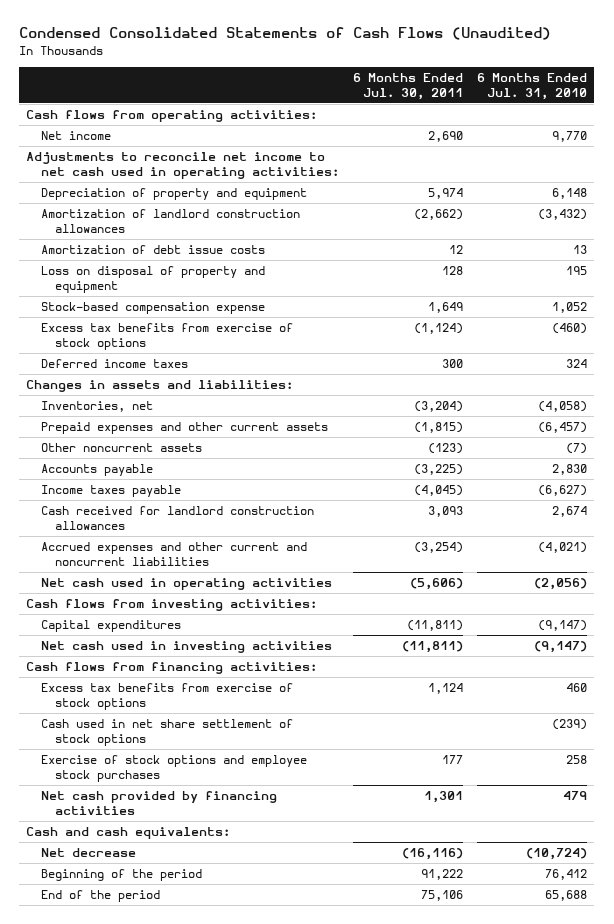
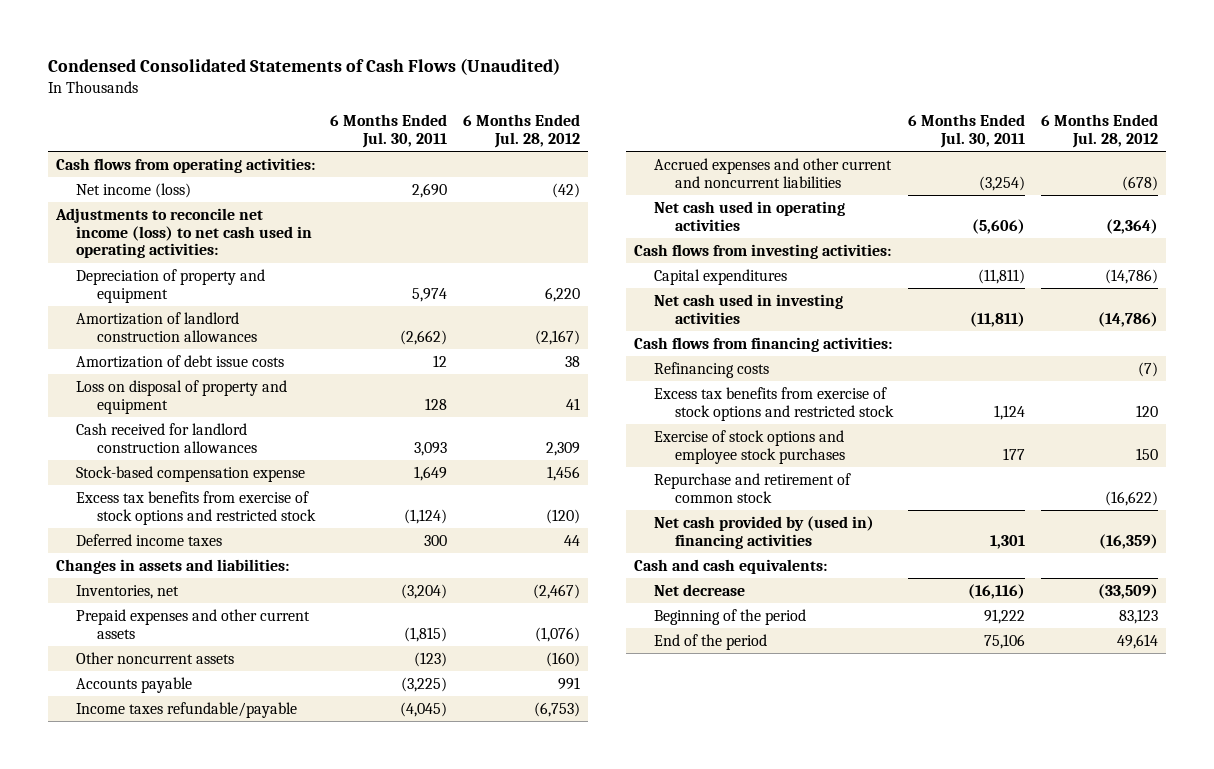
[477,72,588,101] 6 Months Ended Jul. 31, 2010 -> none
none -> [462,114,580,148] 6 Months Ended Jul. 28, 2012
[40,130,111,140] Net income -> [76,182,192,198] Net income (loss)
[26,151,339,180] Adjustments to reconcile net income to net cash used in operating activities: -> [54,207,313,259] Adjustments to reconcile net income (loss) to net cash used in operating activities:
[40,505,314,531] Cash received for landlord construction allowances -> [76,422,257,453] Cash received for landlord construction allowances
[40,322,293,351] Excess tax benefits from exercise of stock options -> [76,490,316,525] Excess tax benefits from exercise of stock options and restricted stock
[40,484,181,497] Income taxes payable -> [76,701,298,718] Income taxes refundable/payable
[40,718,293,747] Cash used in net share settlement of stock options -> none
none -> [654,361,770,378] Refinancing costs
[40,682,293,711] Excess tax benefits from exercise of stock options -> [654,386,894,421] Excess tax benefits from exercise of stock options and restricted stock
none -> [654,472,852,503] Repurchase and retirement of common stock
[40,790,277,816] Net cash provided by financing activities -> [654,515,875,549] Net cash provided by (used in) financing activities

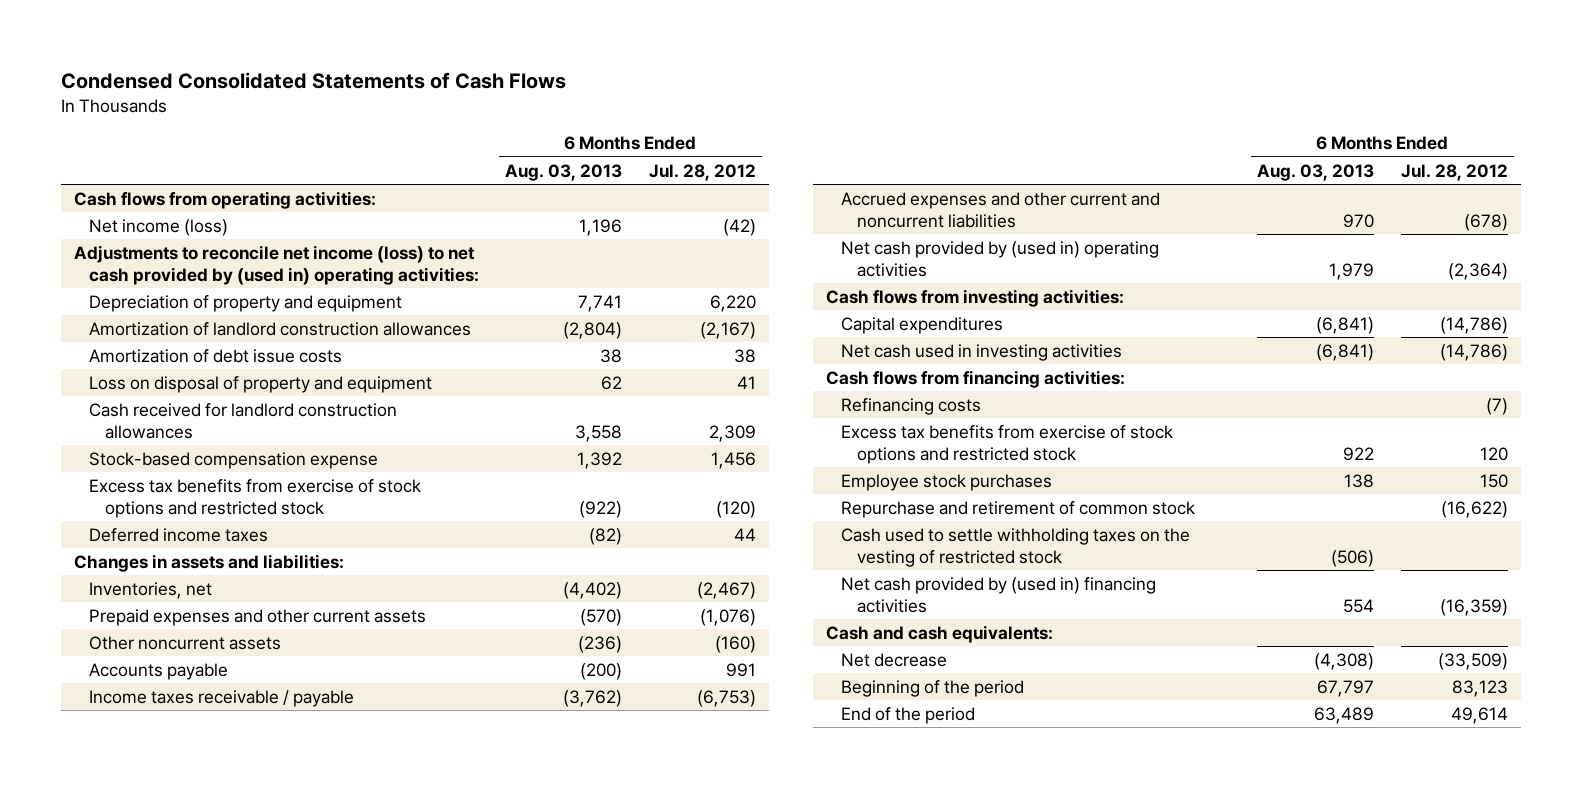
[48,57,561,75] Condensed Consolidated Statements of Cash Flows (Unaudited) -> [60,72,566,90] Condensed Consolidated Statements of Cash Flows
[330,114,448,148] 6 Months Ended Jul. 30, 2011 -> none
none -> [505,163,623,181] Aug. 03, 2013
[54,207,313,259] Adjustments to reconcile net income (loss) to net cash used in operating activities: -> [73,244,480,285] Adjustments to reconcile net income (loss) to net cash provided by (used in) operating activities:
[76,701,298,718] Income taxes refundable/payable -> [89,689,355,707] Income taxes receivable / payable
[654,200,846,231] Net cash used in operating activities -> [841,240,1160,277] Net cash provided by (used in) operating activities
[654,429,845,464] Exercise of stock options and employee stock purchases -> [841,473,1053,491] Employee stock purchases
none -> [841,527,1191,567] Cash used to settle withholding taxes on the vesting of restricted stock

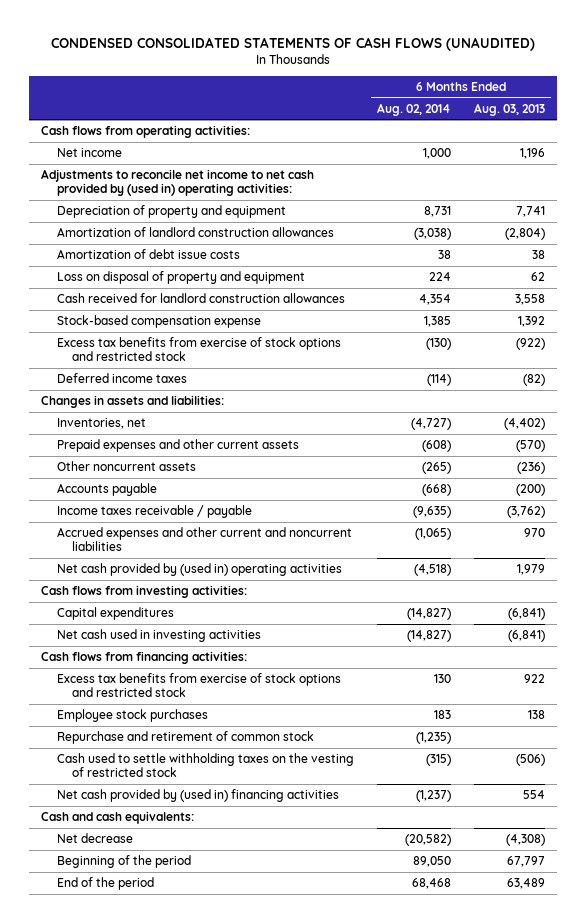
[60,72,566,90] Condensed Consolidated Statements of Cash Flows -> [50,36,535,51] CONDENSED CONSOLIDATED STATEMENTS OF CASH FLOWS (UNAUDITED)
[648,163,756,181] Jul. 28, 2012 -> none
none -> [376,102,451,116] Aug. 02, 2014
[89,218,229,236] Net income (loss) -> [56,147,122,157] Net income
[73,244,480,285] Adjustments to reconcile net income (loss) to net cash provided by (used in) operating activities: -> [40,168,314,197] Adjustments to reconcile net income to net cash provided by (used in) operating activities:
[841,397,982,415] Refinancing costs -> none

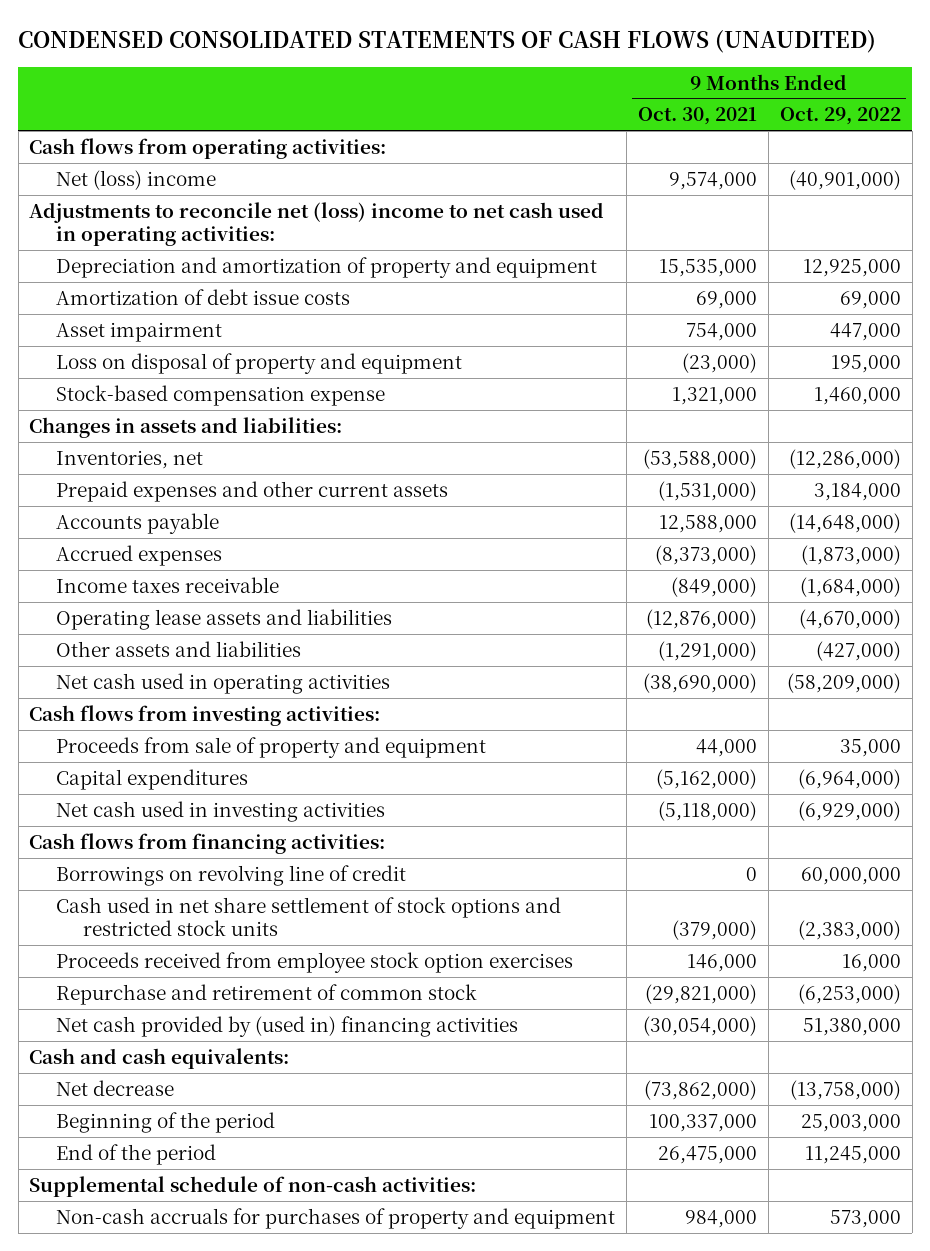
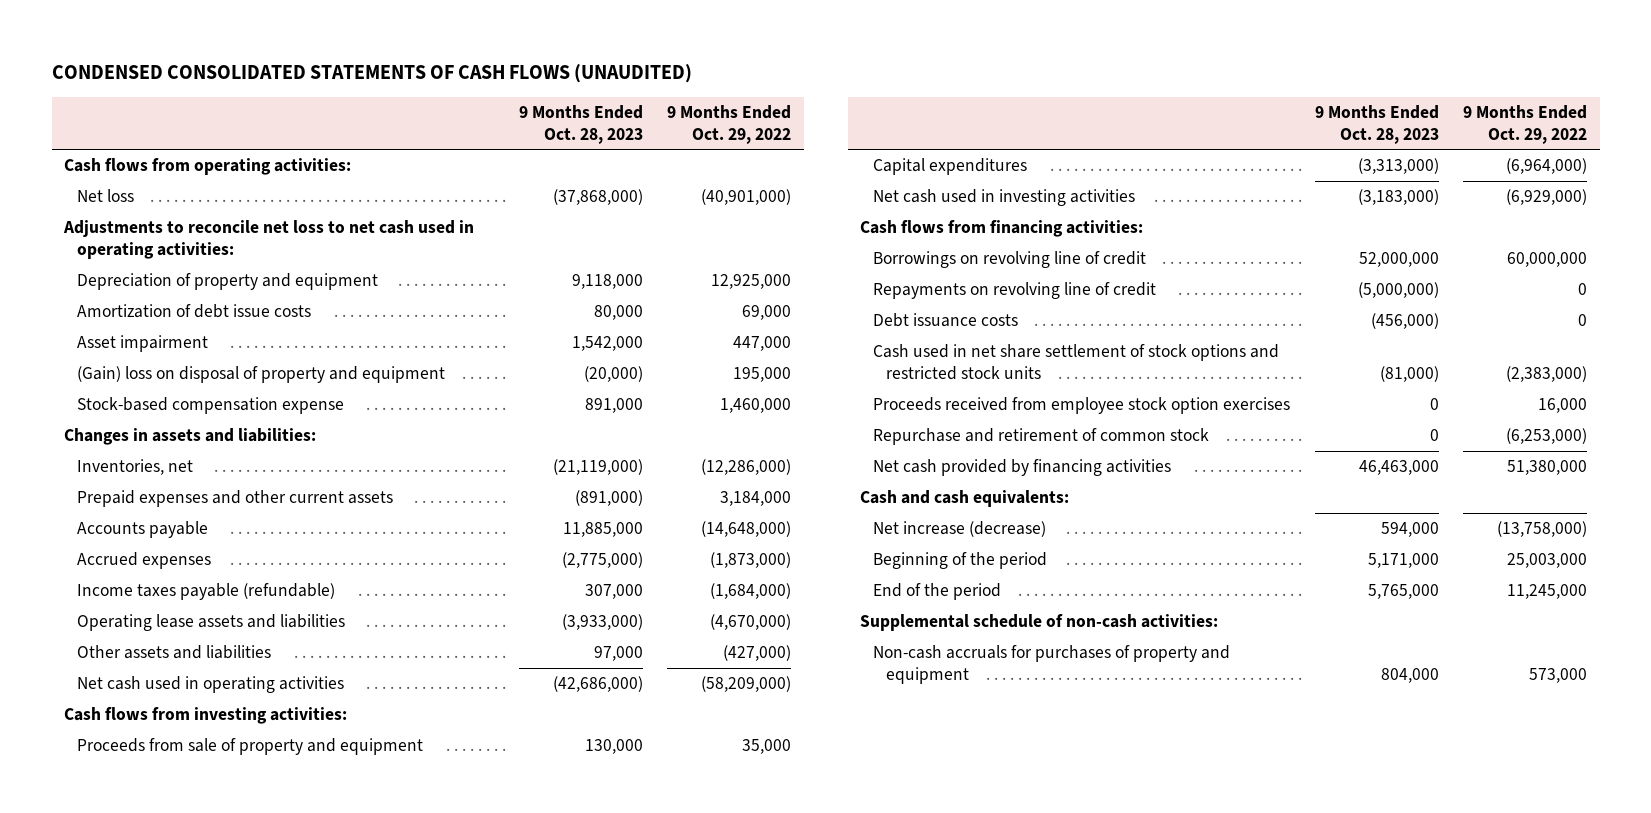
[637,107,757,126] Oct. 30, 2021 -> none
none -> [518,105,643,144] 9 Months Ended Oct. 28, 2023
[56,169,217,190] Net (loss) income -> [77,189,135,203] Net loss
[29,201,605,246] Adjustments to reconcile net (loss) income to net cash used in operating activities: -> [63,220,475,259] Adjustments to reconcile net loss to net cash used in operating activities:
[56,256,598,278] Depreciation and amortization of property and equipment -> [77,273,379,291] Depreciation of property and equipment
[56,352,463,374] Loss on disposal of property and equipment -> [77,366,446,384] (Gain) loss on disposal of property and equipment
[56,576,280,593] Income taxes receivable -> [77,583,336,601] Income taxes payable (refundable)
none -> [873,282,1157,300] Repayments on revolving line of credit
none -> [873,313,1019,328] Debt issuance costs
[56,1015,519,1037] Net cash provided by (used in) financing activities -> [873,459,1172,477] Net cash provided by financing activities
[56,1079,175,1096] Net decrease -> [873,521,1047,538] Net increase (decrease)

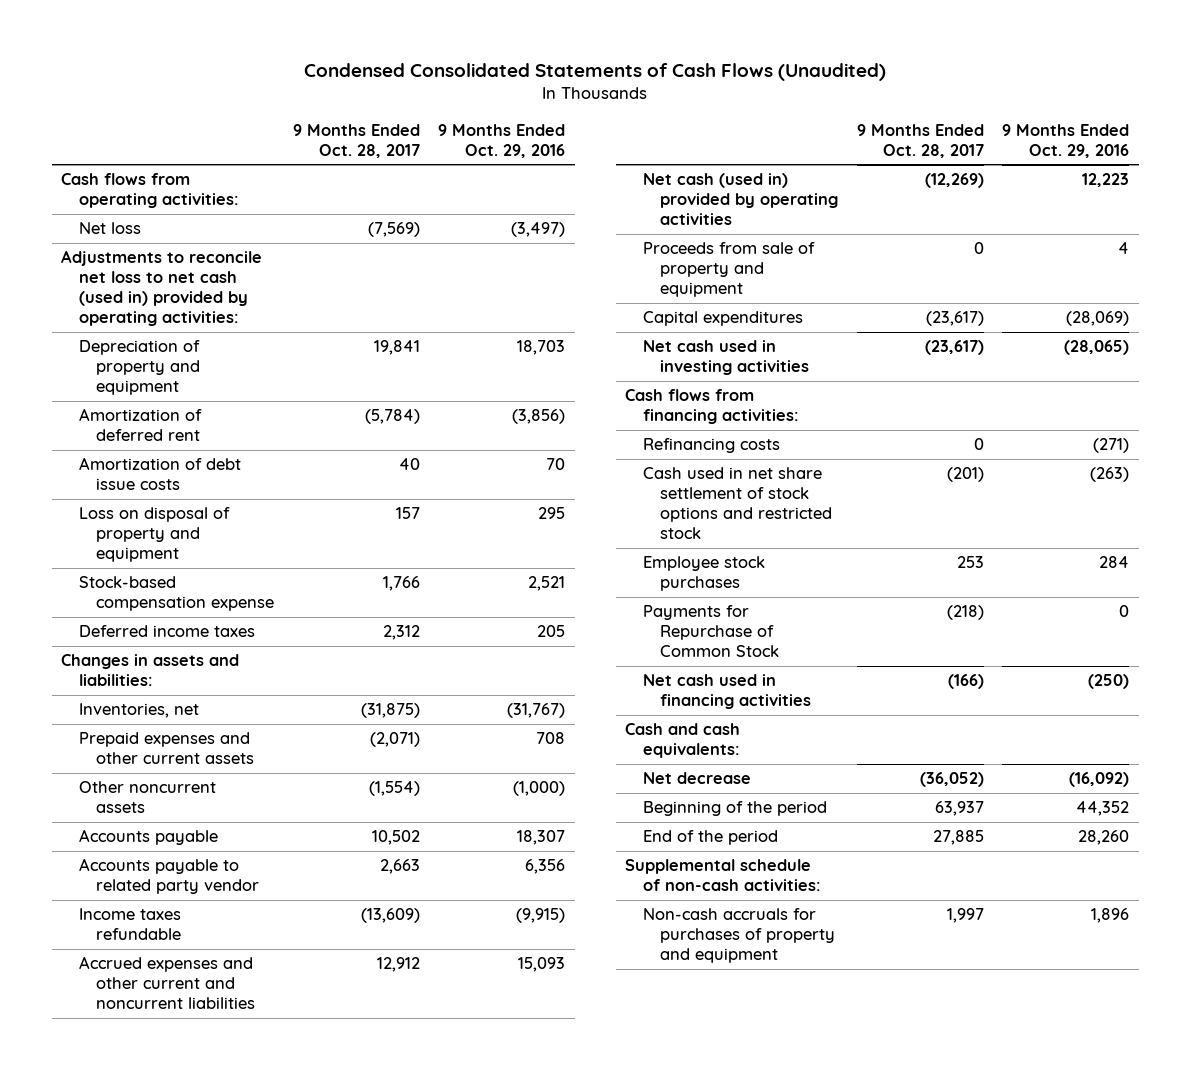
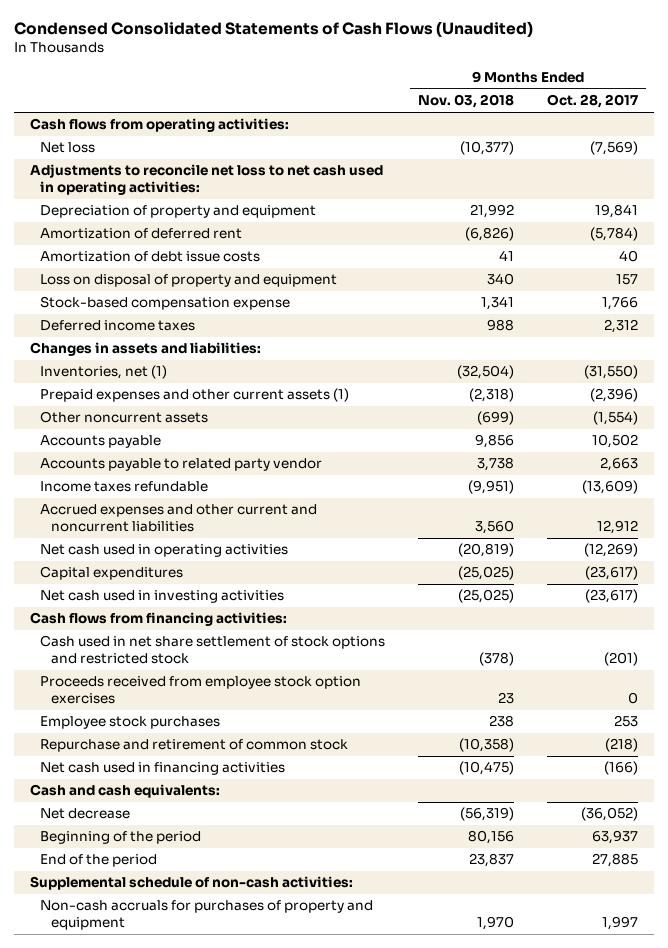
[438,123,566,158] 9 Months Ended Oct. 29, 2016 -> none
none -> [418,94,515,109] Nov. 03, 2018
[60,250,262,326] Adjustments to reconcile net loss to net cash (used in) provided by operating activities: -> [30,164,384,195] Adjustments to reconcile net loss to net cash used in operating activities:
[78,703,199,719] Inventories, net -> [40,365,168,380] Inventories, net (1)
[360,703,420,719] (31,875) -> [583,365,638,380] (31,550)
[78,732,255,765] Prepaid expenses and other current assets -> [40,388,350,403] Prepaid expenses and other current assets (1)
[369,732,420,748] (2,071) -> [589,388,638,403] (2,396)
[642,242,815,298] Proceeds from sale of property and equipment -> none
[642,173,839,226] Net cash (used in) provided by operating activities -> [40,544,289,558] Net cash used in operating activities
[642,438,780,454] Refinancing costs -> none
none -> [40,676,362,704] Proceeds received from employee stock option exercises
[642,605,780,658] Payments for Repurchase of Common Stock -> [40,739,349,753] Repurchase and retirement of common stock

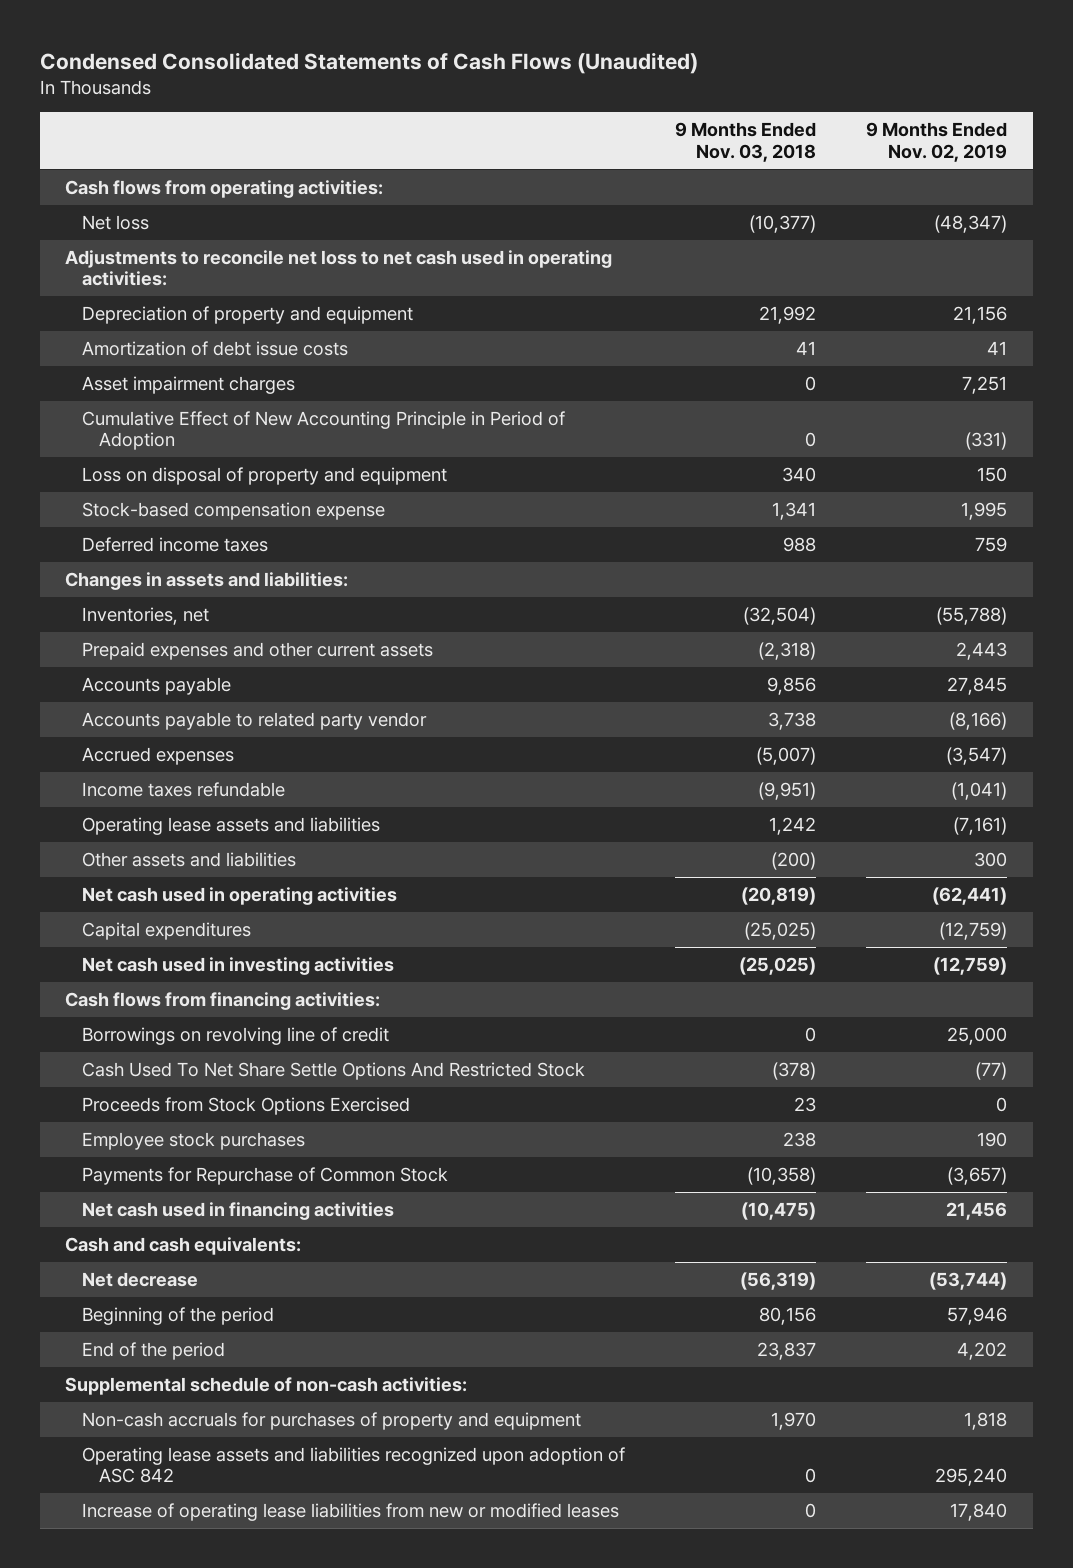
[546,94,638,109] Oct. 28, 2017 -> none
none -> [866,122,1008,162] 9 Months Ended Nov. 02, 2019
[40,228,243,240] Amortization of deferred rent -> none
none -> [82,376,296,395] Asset impairment charges
none -> [82,411,566,451] Cumulative Effect of New Accounting Principle in Period of Adoption
[40,411,209,424] Other noncurrent assets -> none
[40,365,168,380] Inventories, net (1) -> [82,607,210,626] Inventories, net
[40,388,350,403] Prepaid expenses and other current assets (1) -> [82,642,434,661] Prepaid expenses and other current assets
none -> [82,747,235,766] Accrued expenses
[40,504,318,532] Accrued expenses and other current and noncurrent liabilities -> none
none -> [82,817,381,836] Operating lease assets and liabilities
none -> [82,852,297,868] Other assets and liabilities
none -> [82,1027,390,1046] Borrowings on revolving line of credit
[40,635,386,664] Cash used in net share settlement of stock options and restricted stock -> [82,1062,586,1081] Cash Used To Net Share Settle Options And Restricted Stock
[40,676,362,704] Proceeds received from employee stock option exercises -> [82,1097,411,1116] Proceeds from Stock Options Exercised
[40,739,349,753] Repurchase and retirement of common stock -> [82,1167,449,1186] Payments for Repurchase of Common Stock
none -> [82,1447,626,1484] Operating lease assets and liabilities recognized upon adoption of ASC 842
none -> [82,1503,620,1522] Increase of operating lease liabilities from new or modified leases

